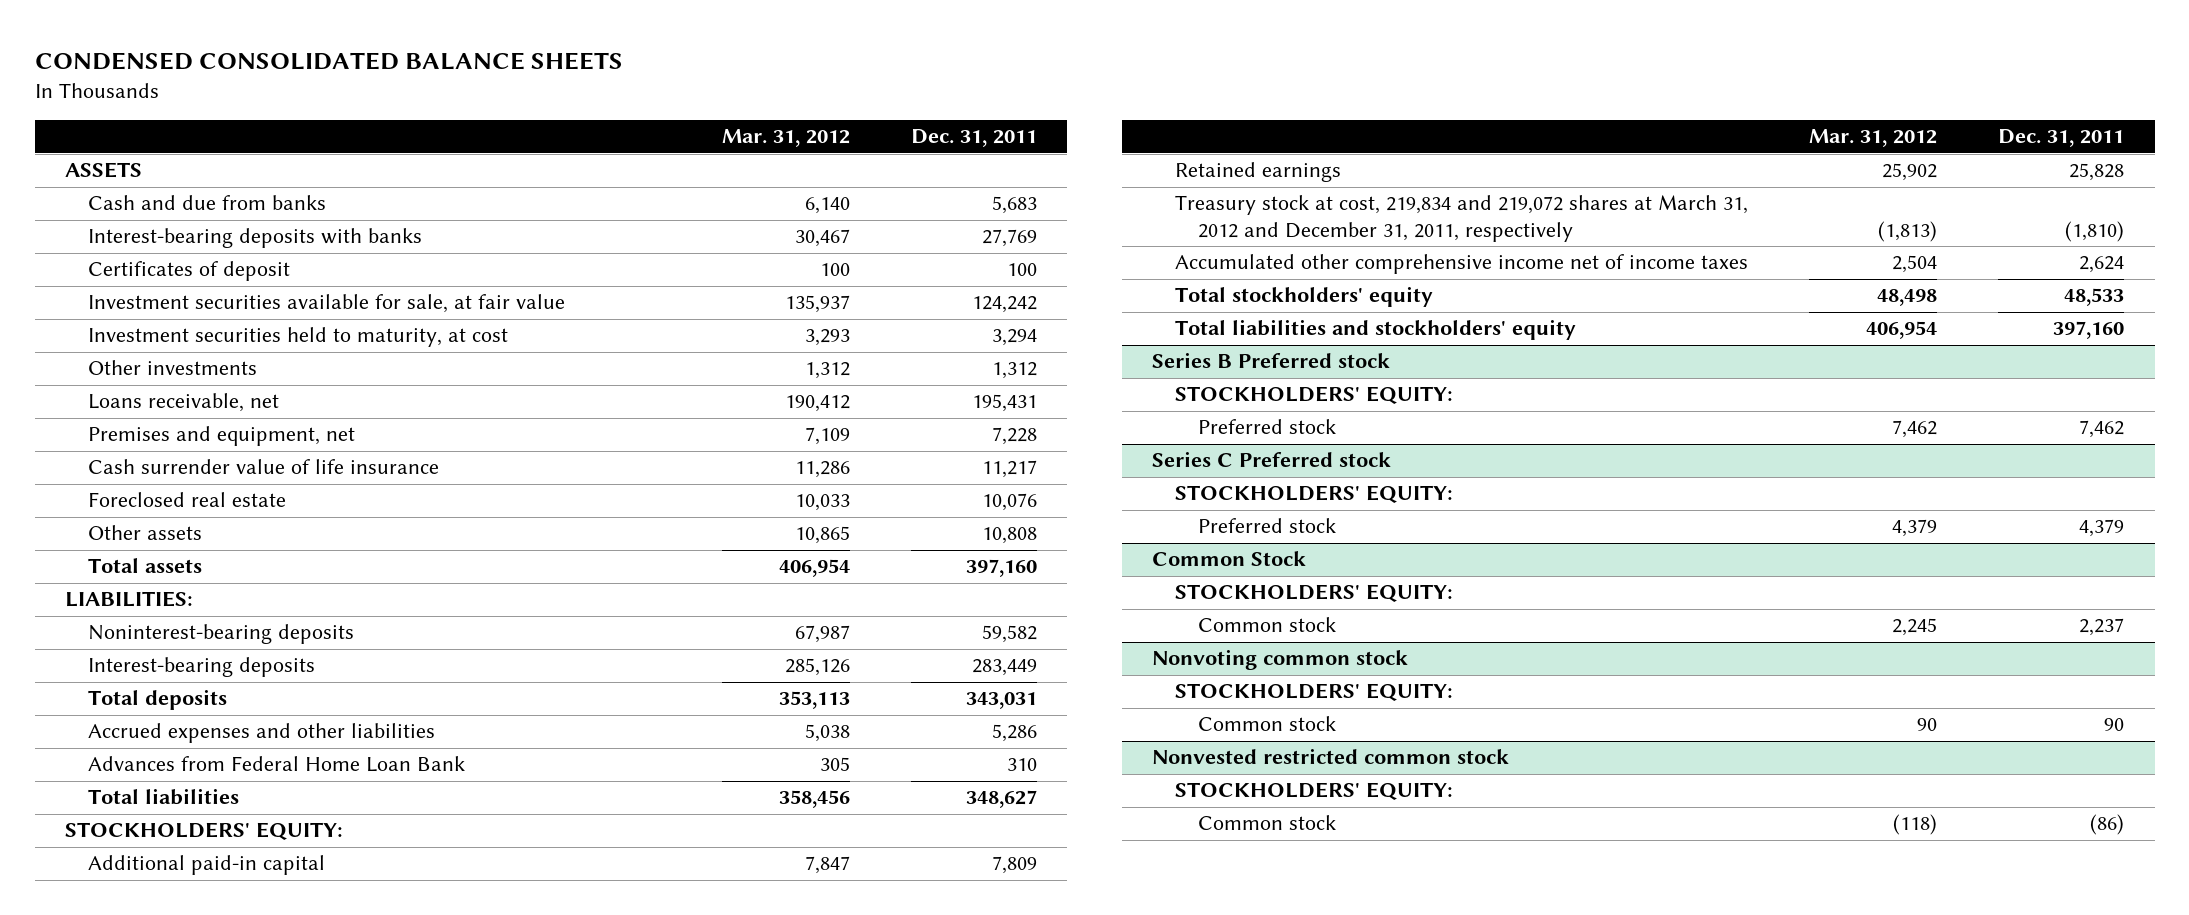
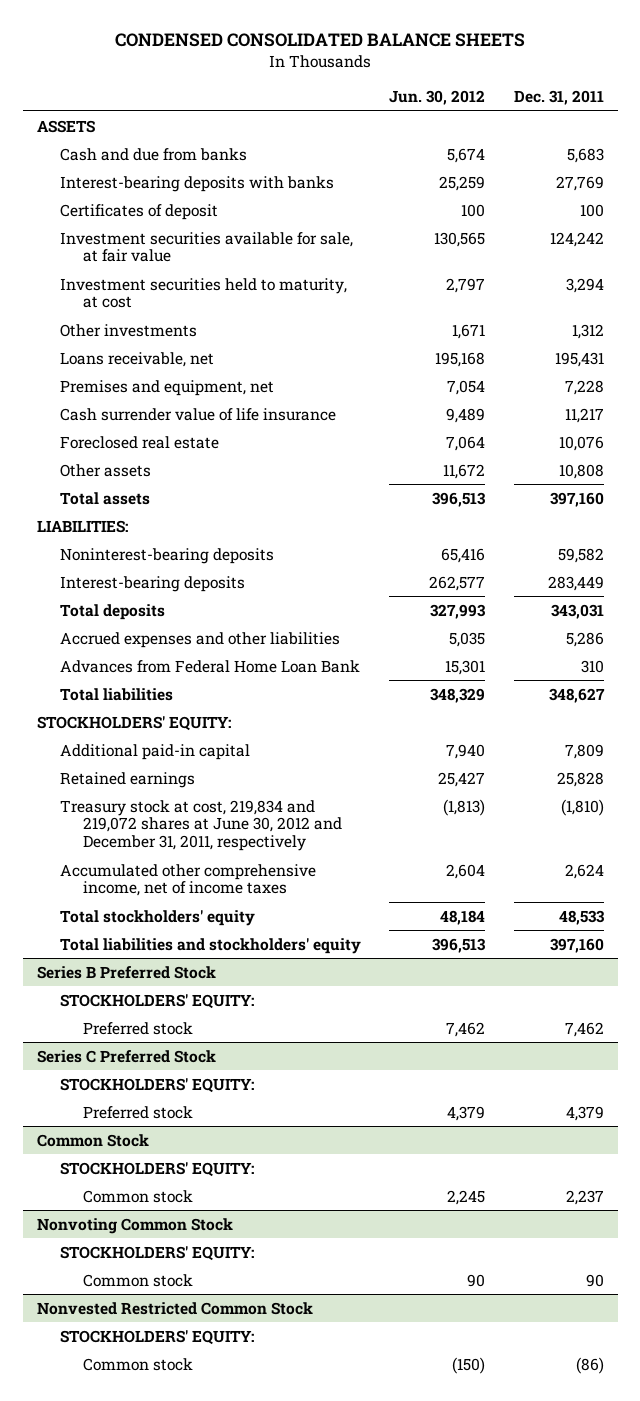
[722,129,851,148] Mar. 31, 2012 -> none
none -> [389,90,486,106] Jun. 30, 2012
[1175,195,1749,242] Treasury stock at cost, 219,834 and 219,072 shares at March 31, 2012 and December 31, 2011, respectively -> [59,799,343,852] Treasury stock at cost, 219,834 and 219,072 shares at June 30, 2012 and December 31, 2011, respectively
[1175,254,1749,275] Accumulated other comprehensive income net of income taxes -> [59,863,316,897] Accumulated other comprehensive income, net of income taxes
[1152,352,1391,369] Series B Preferred stock -> [36,965,216,979] Series B Preferred Stock
[1152,451,1392,468] Series C Preferred stock -> [36,1049,216,1063] Series C Preferred Stock
[1152,649,1409,671] Nonvoting common stock -> [36,1217,233,1234] Nonvoting Common Stock
[1152,748,1510,765] Nonvested restricted common stock -> [36,1301,313,1315] Nonvested Restricted Common Stock

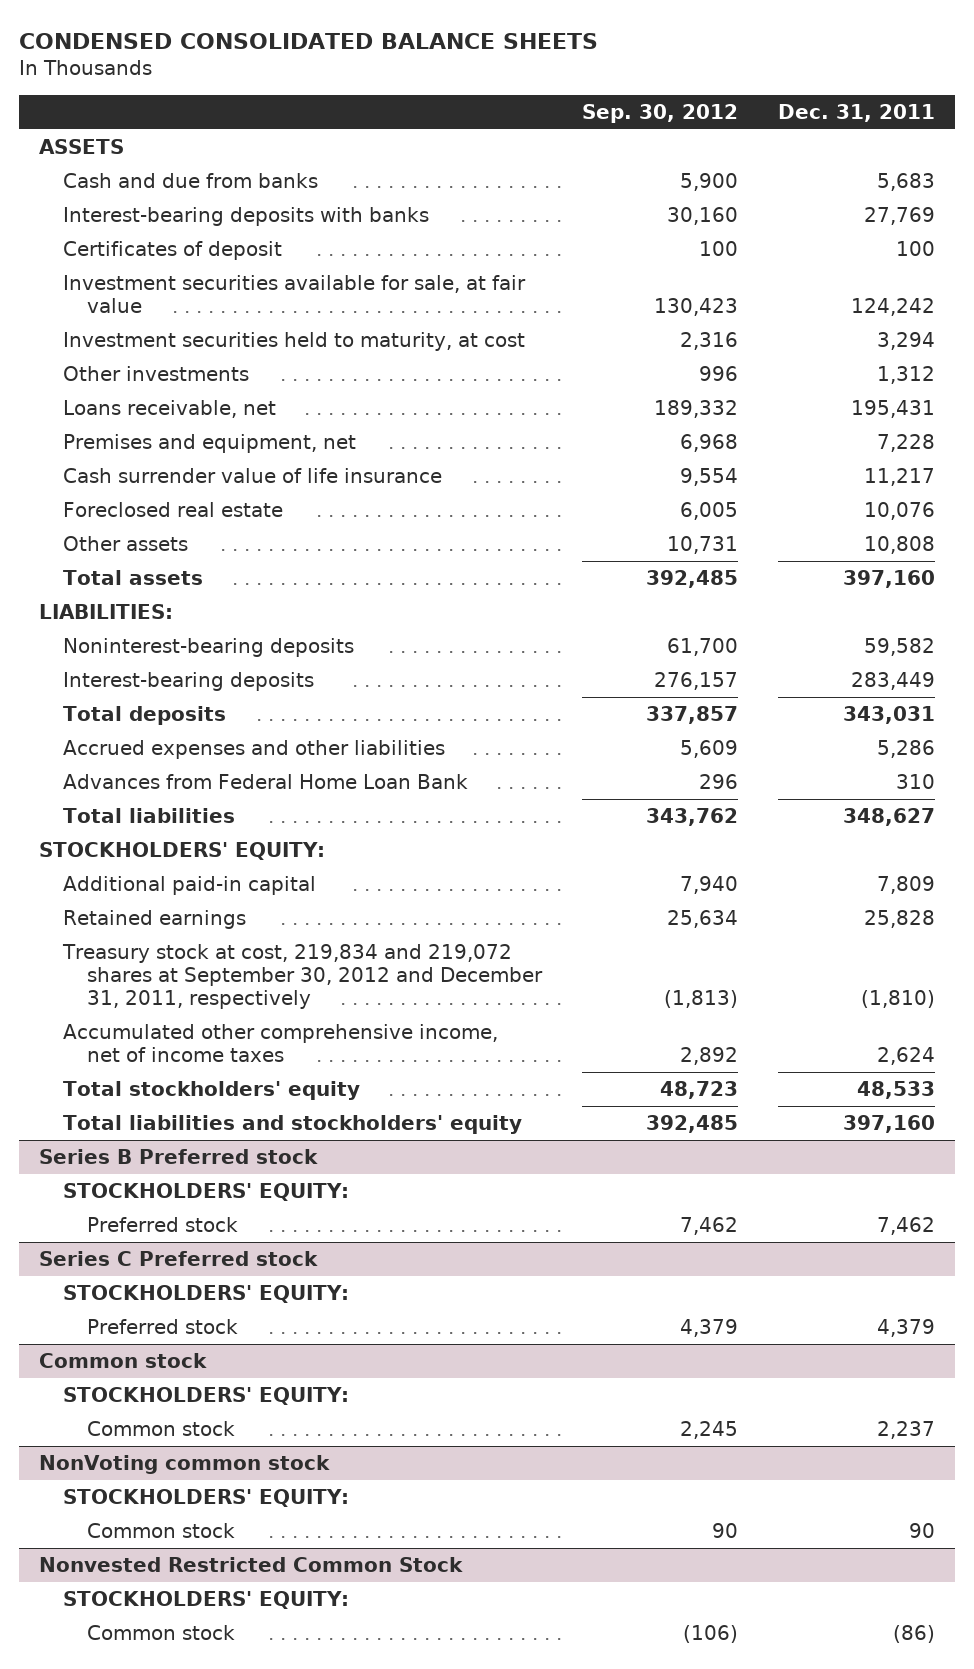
[389,90,486,106] Jun. 30, 2012 -> none
none -> [582,103,739,123] Sep. 30, 2012
[59,799,343,852] Treasury stock at cost, 219,834 and 219,072 shares at June 30, 2012 and December 31, 2011, respectively -> [62,944,544,1009] Treasury stock at cost, 219,834 and 219,072 shares at September 30, 2012 and December 31, 2011, respectively
[36,965,216,979] Series B Preferred Stock -> [39,1149,319,1165] Series B Preferred stock
[36,1049,216,1063] Series C Preferred Stock -> [39,1251,319,1267] Series C Preferred stock
[36,1133,149,1147] Common Stock -> [39,1353,208,1369] Common stock
[36,1217,233,1234] Nonvoting Common Stock -> [39,1455,331,1475] NonVoting common stock

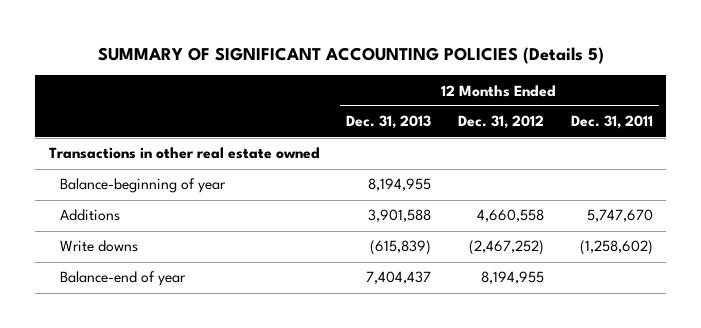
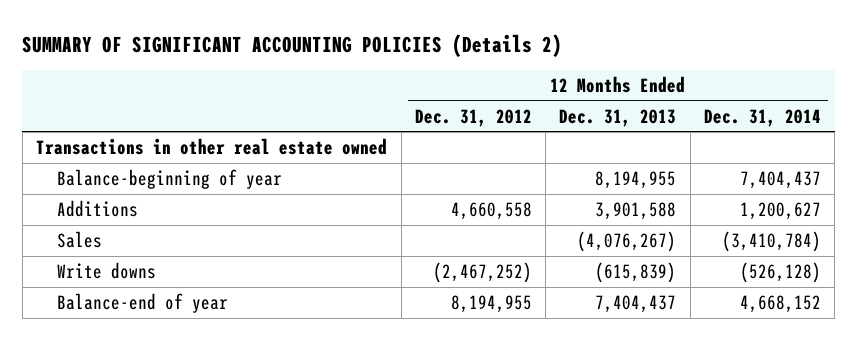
[97,46,604,64] SUMMARY OF SIGNIFICANT ACCOUNTING POLICIES (Details 5) -> [22,33,563,57] SUMMARY OF SIGNIFICANT ACCOUNTING POLICIES (Details 2)
[570,115,653,130] Dec. 31, 2011 -> none
none -> [704,108,822,127] Dec. 31, 2014
none -> [56,230,102,248] Sales

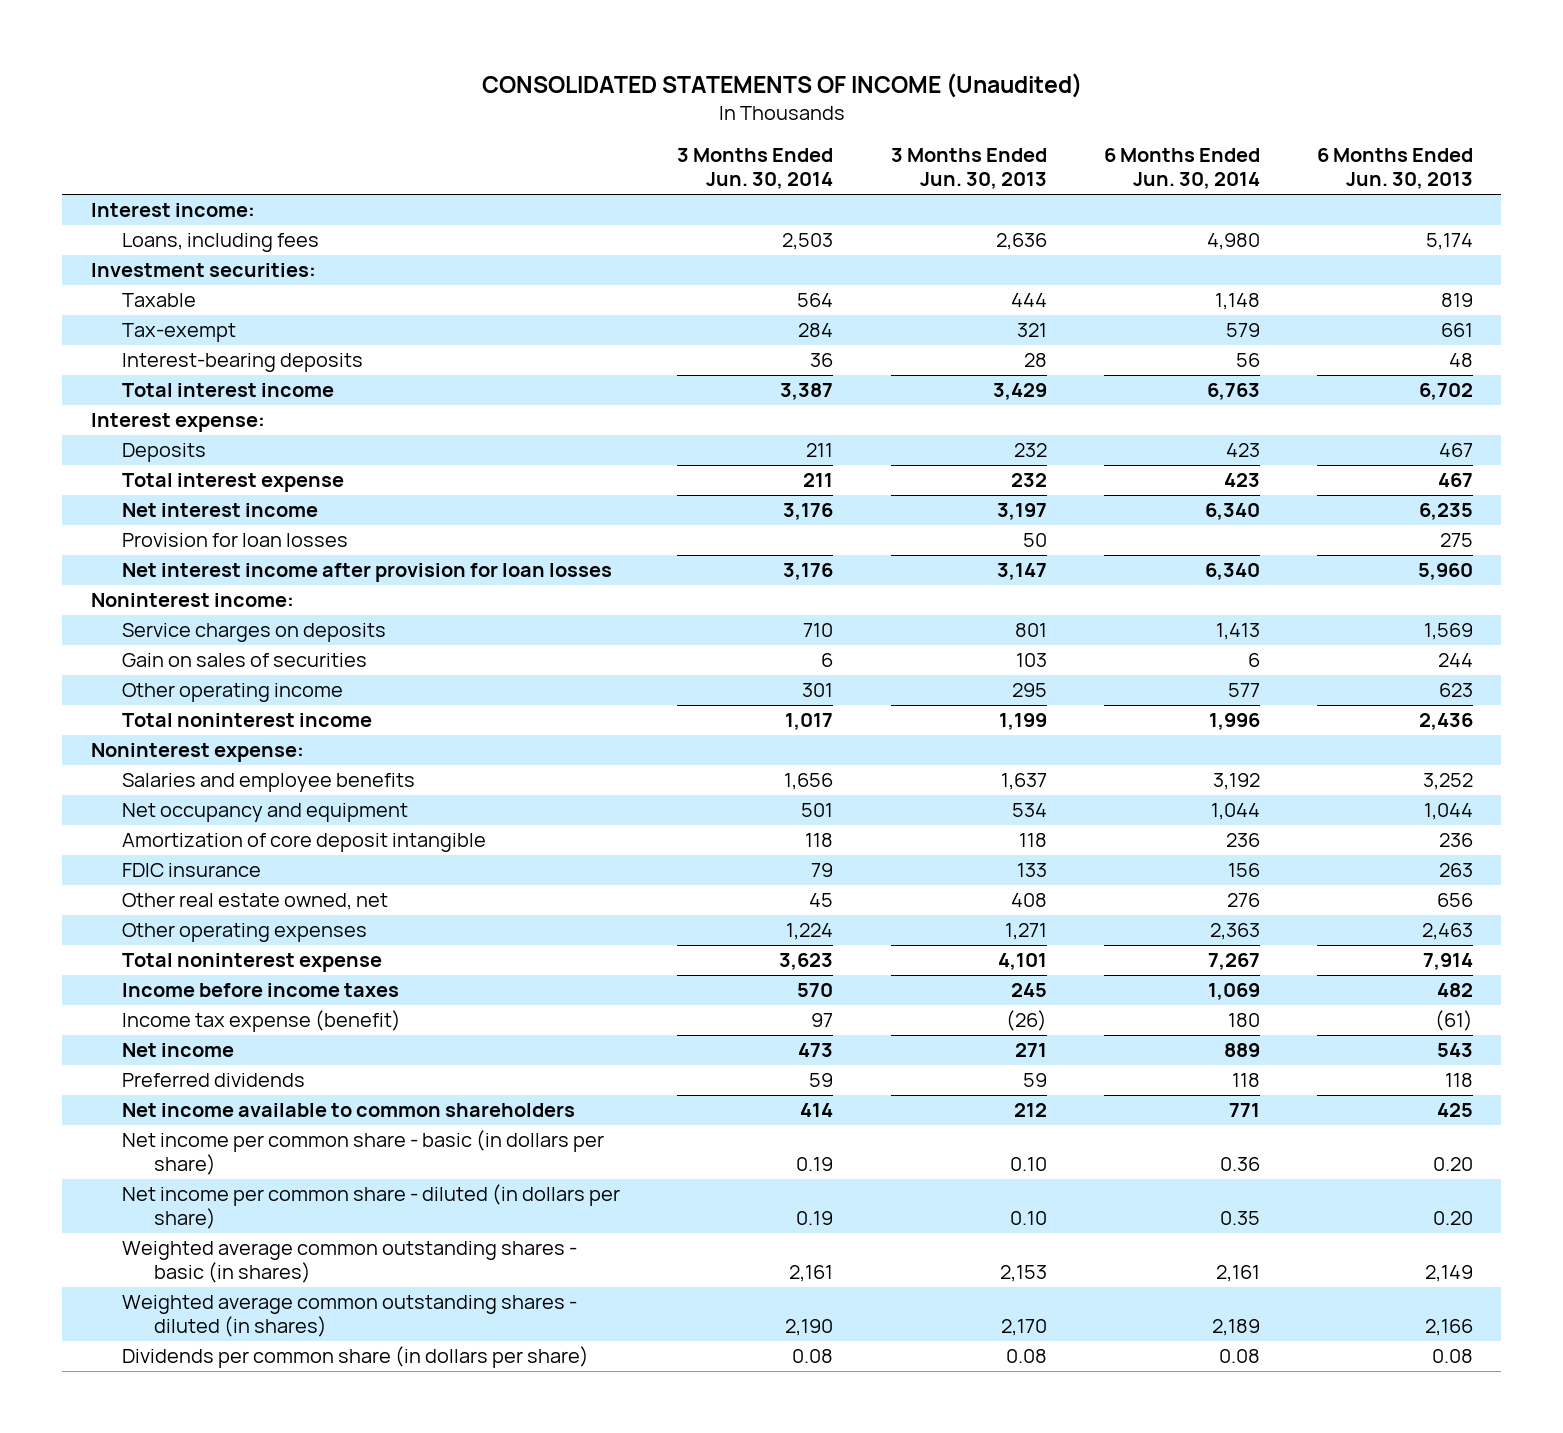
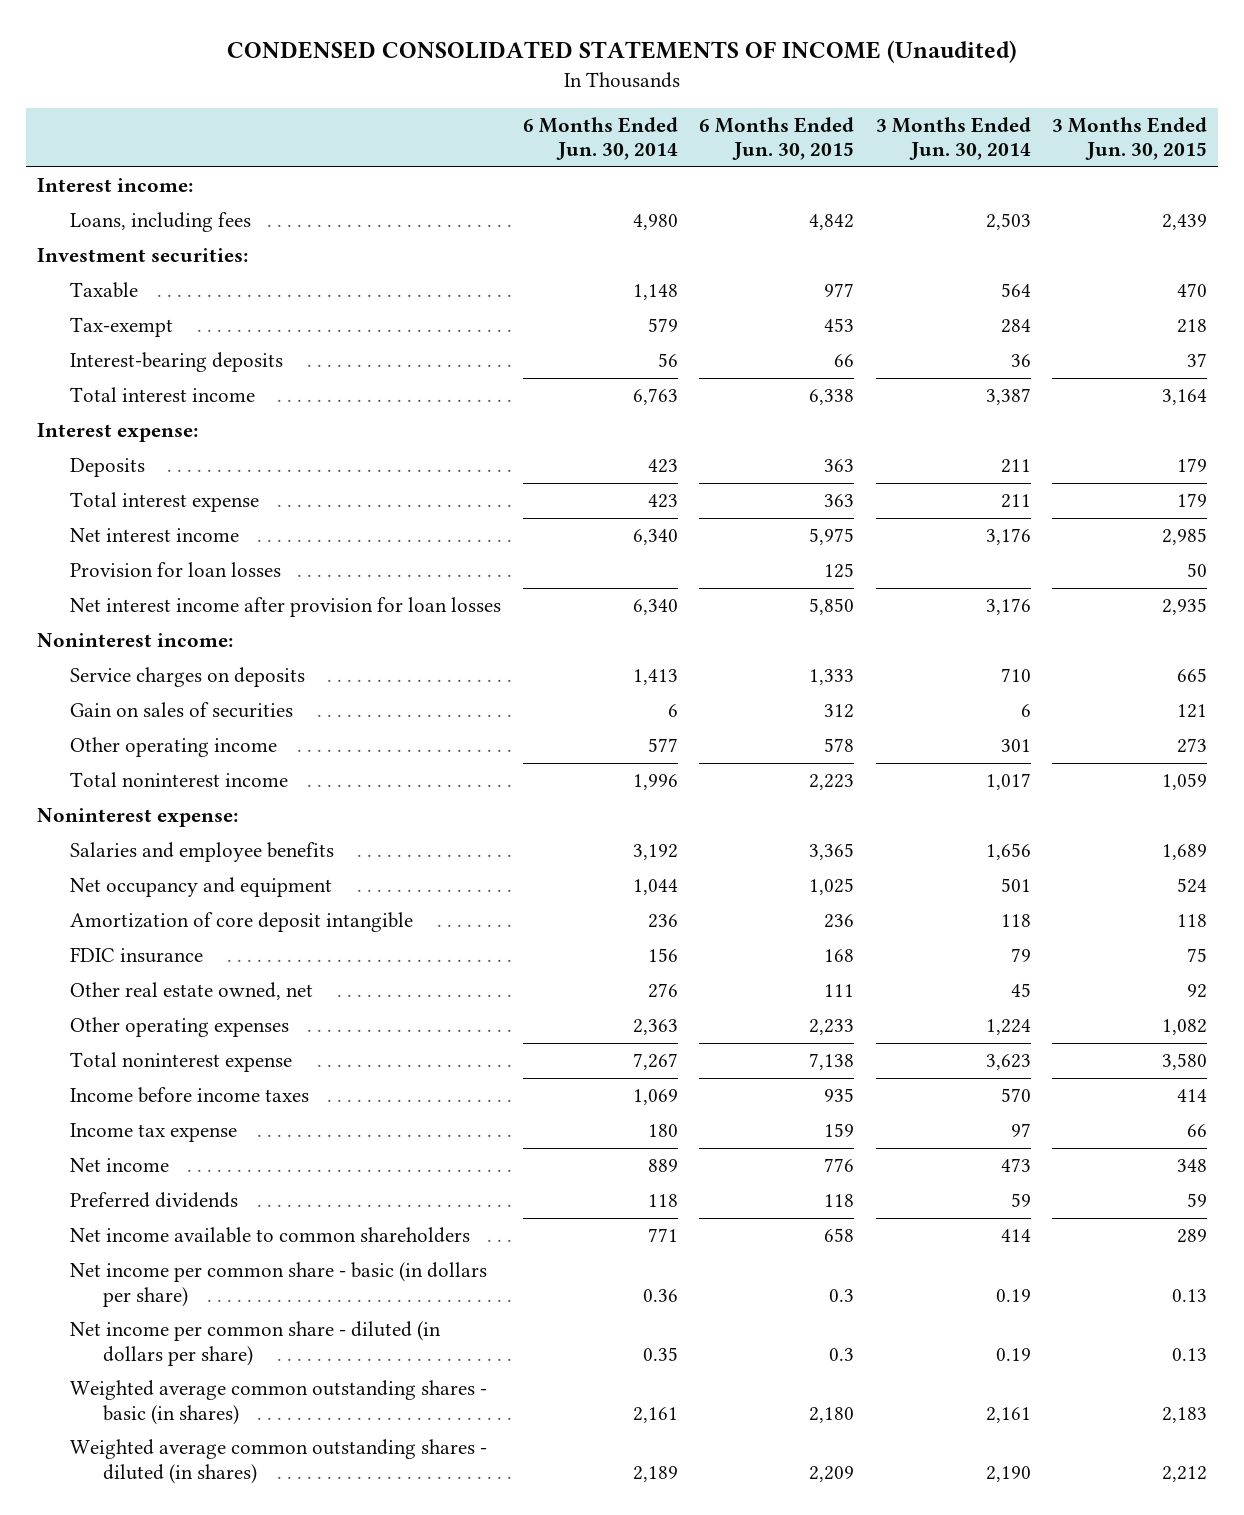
[481,73,1082,99] CONSOLIDATED STATEMENTS OF INCOME (Unaudited) -> [227,40,1018,64] CONDENSED CONSOLIDATED STATEMENTS OF INCOME (Unaudited)
[890,148,1047,190] 3 Months Ended Jun. 30, 2013 -> none
[1316,148,1473,190] 6 Months Ended Jun. 30, 2013 -> none
none -> [699,116,855,161] 6 Months Ended Jun. 30, 2015
none -> [1052,116,1208,161] 3 Months Ended Jun. 30, 2015
[122,1010,402,1033] Income tax expense (benefit) -> [70,1123,238,1143] Income tax expense
[122,1346,590,1369] Dividends per common share (in dollars per share) -> none

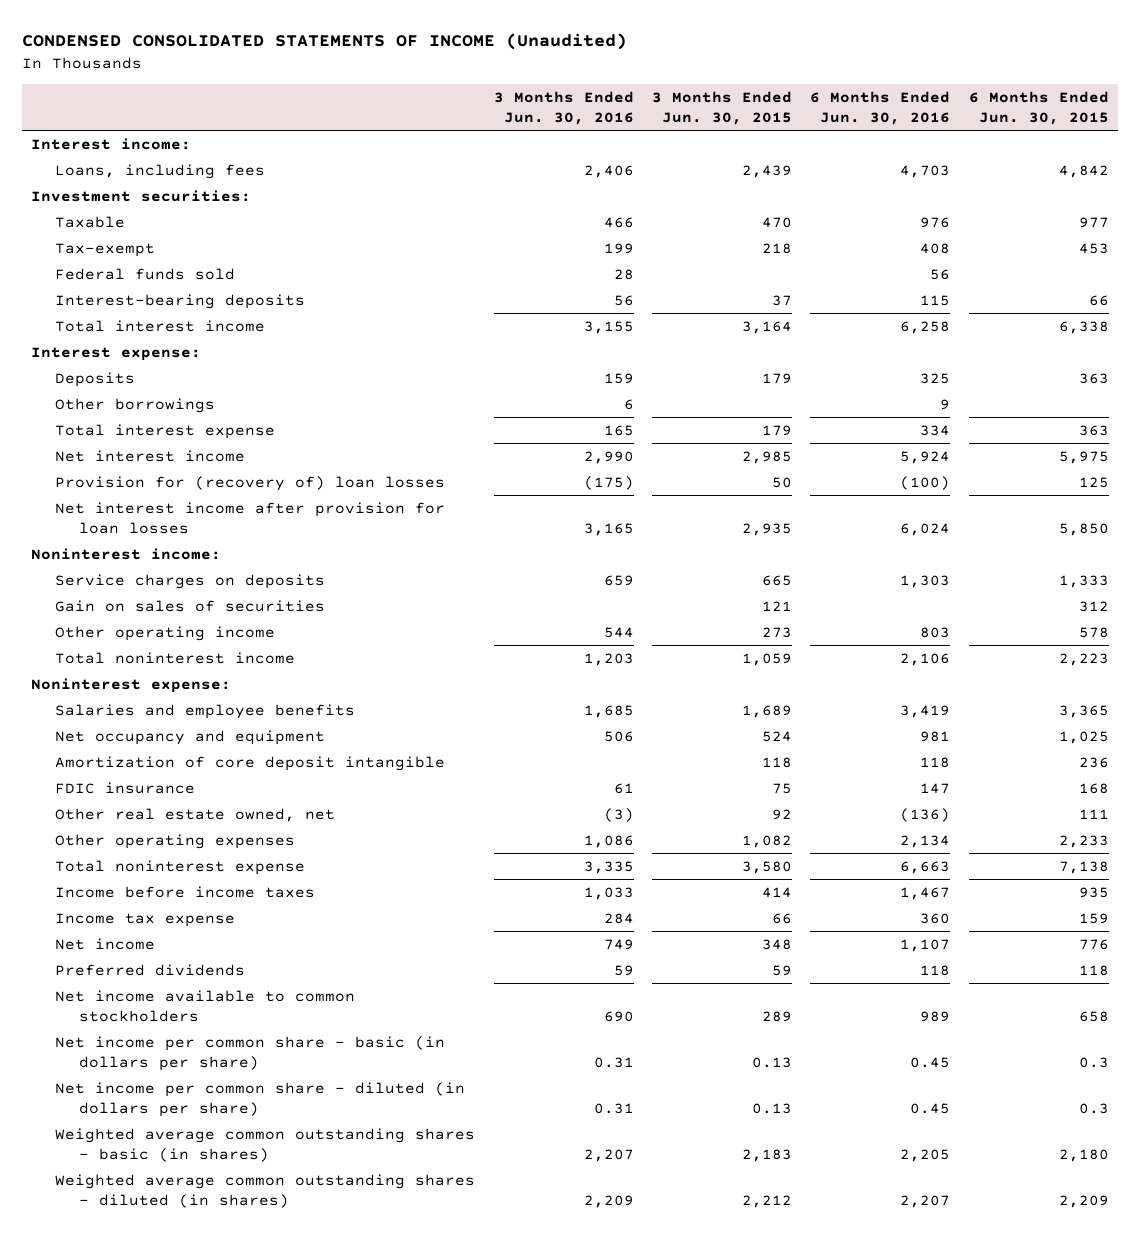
[522,116,678,161] 6 Months Ended Jun. 30, 2014 -> none
[875,116,1031,161] 3 Months Ended Jun. 30, 2014 -> none
none -> [493,90,634,125] 3 Months Ended Jun. 30, 2016
none -> [810,90,951,125] 6 Months Ended Jun. 30, 2016
none -> [55,267,236,280] Federal funds sold
none -> [55,397,216,413] Other borrowings
[70,562,282,578] Provision for loan losses -> [55,475,446,491] Provision for (recovery of) loan losses
[70,1227,471,1244] Net income available to common shareholders -> [55,989,356,1022] Net income available to common stockholders

